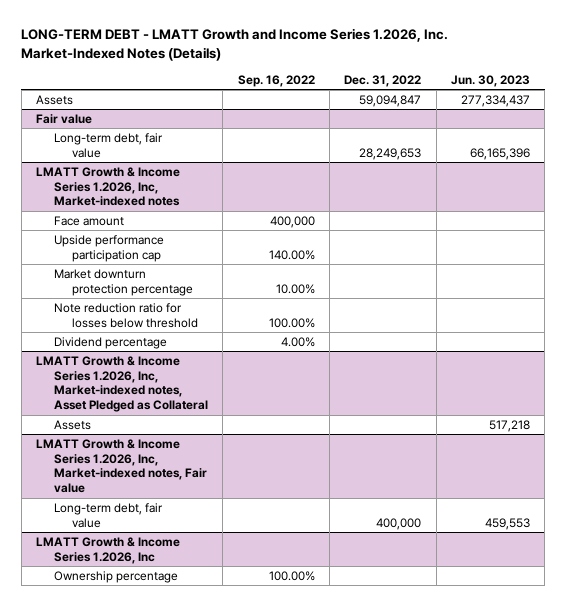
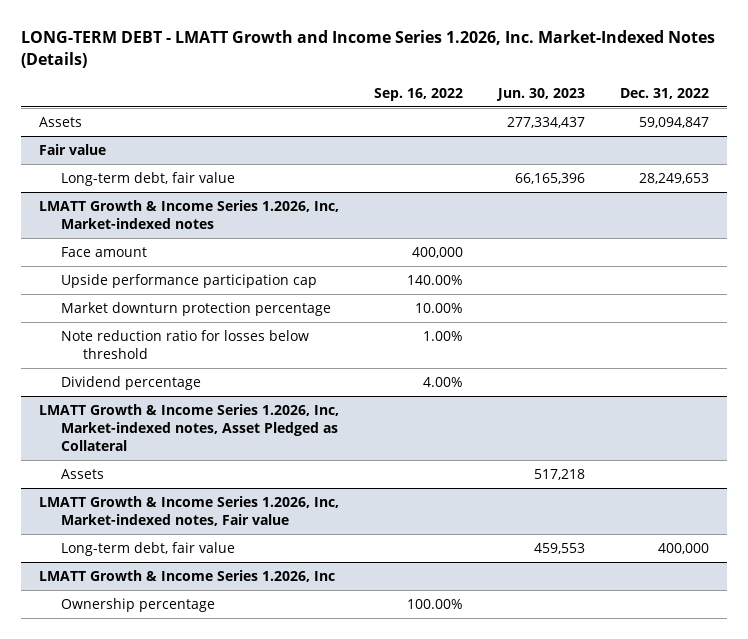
[268,317,315,328] 100.00% -> [422,331,463,342] 1.00%

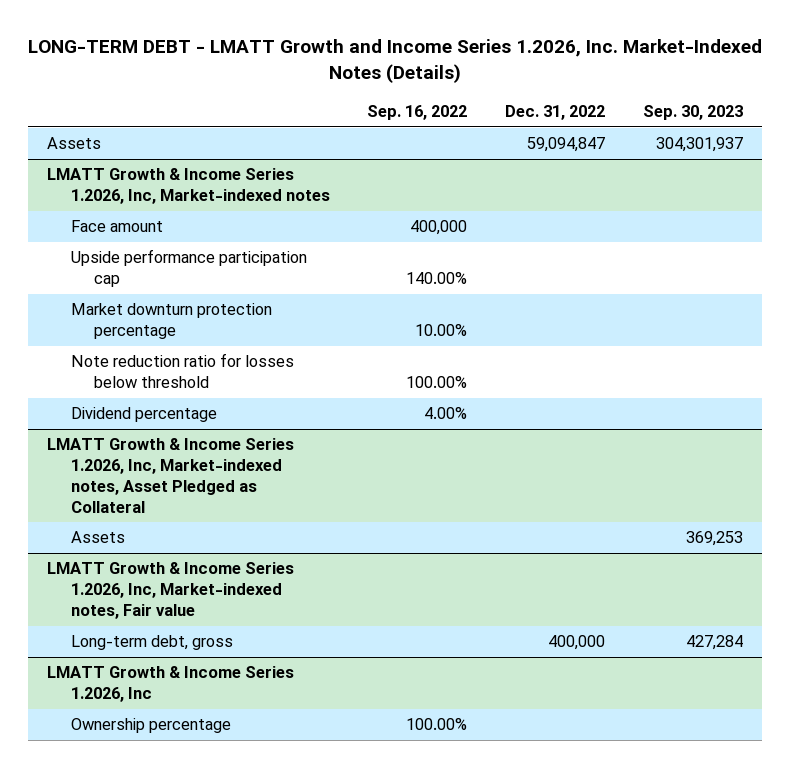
[496,87,586,101] Jun. 30, 2023 -> none
none -> [643,105,744,121] Sep. 30, 2023
[38,144,106,156] Fair value -> none
[61,172,236,187] Long-term debt, fair value -> none
[422,331,463,342] 1.00% -> [406,376,468,389] 100.00%
[61,542,236,557] Long-term debt, fair value -> [70,635,233,651] Long-term debt, gross

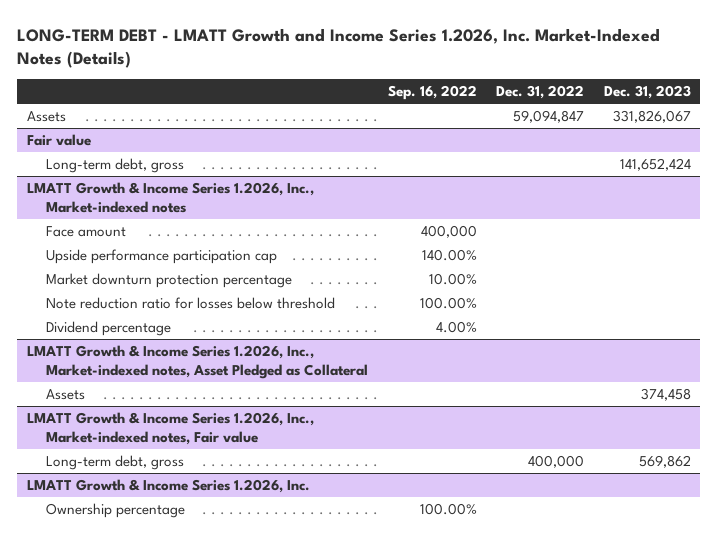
[643,105,744,121] Sep. 30, 2023 -> none
none -> [603,85,691,100] Dec. 31, 2023
none -> [26,133,91,146] Fair value
none -> [46,157,185,173] Long-term debt, gross
[46,168,330,205] LMATT Growth & Income Series 1.2026, Inc, Market-indexed notes -> [26,181,314,213] LMATT Growth & Income Series 1.2026, Inc., Market-indexed notes
[46,438,294,513] LMATT Growth & Income Series 1.2026, Inc, Market-indexed notes, Asset Pledged as Collateral -> [26,344,369,379] LMATT Growth & Income Series 1.2026, Inc., Market-indexed notes, Asset Pledged as Collateral
[46,562,294,620] LMATT Growth & Income Series 1.2026, Inc, Market-indexed notes, Fair value -> [26,411,314,445] LMATT Growth & Income Series 1.2026, Inc., Market-indexed notes, Fair value
[46,666,294,703] LMATT Growth & Income Series 1.2026, Inc -> [26,478,310,493] LMATT Growth & Income Series 1.2026, Inc.

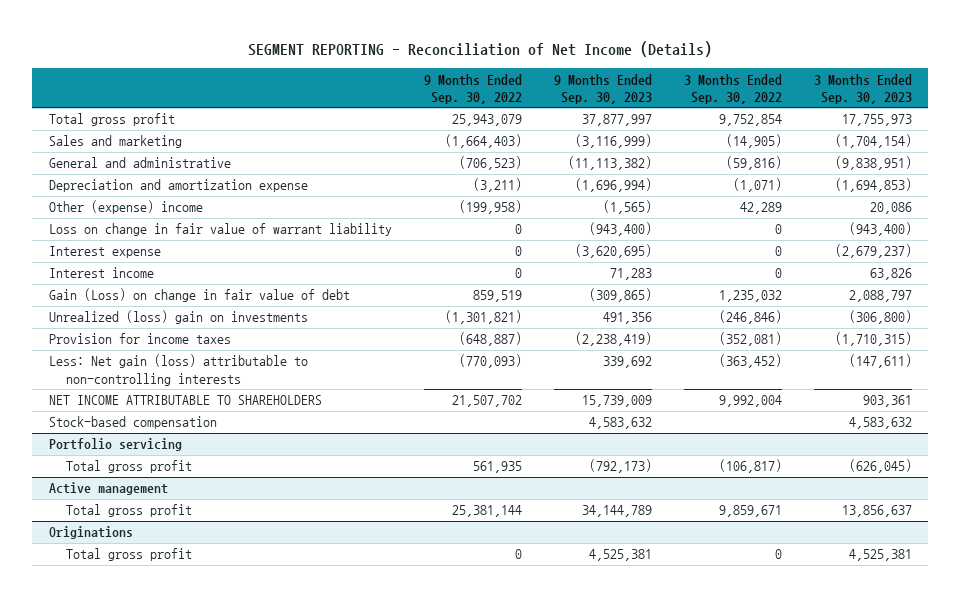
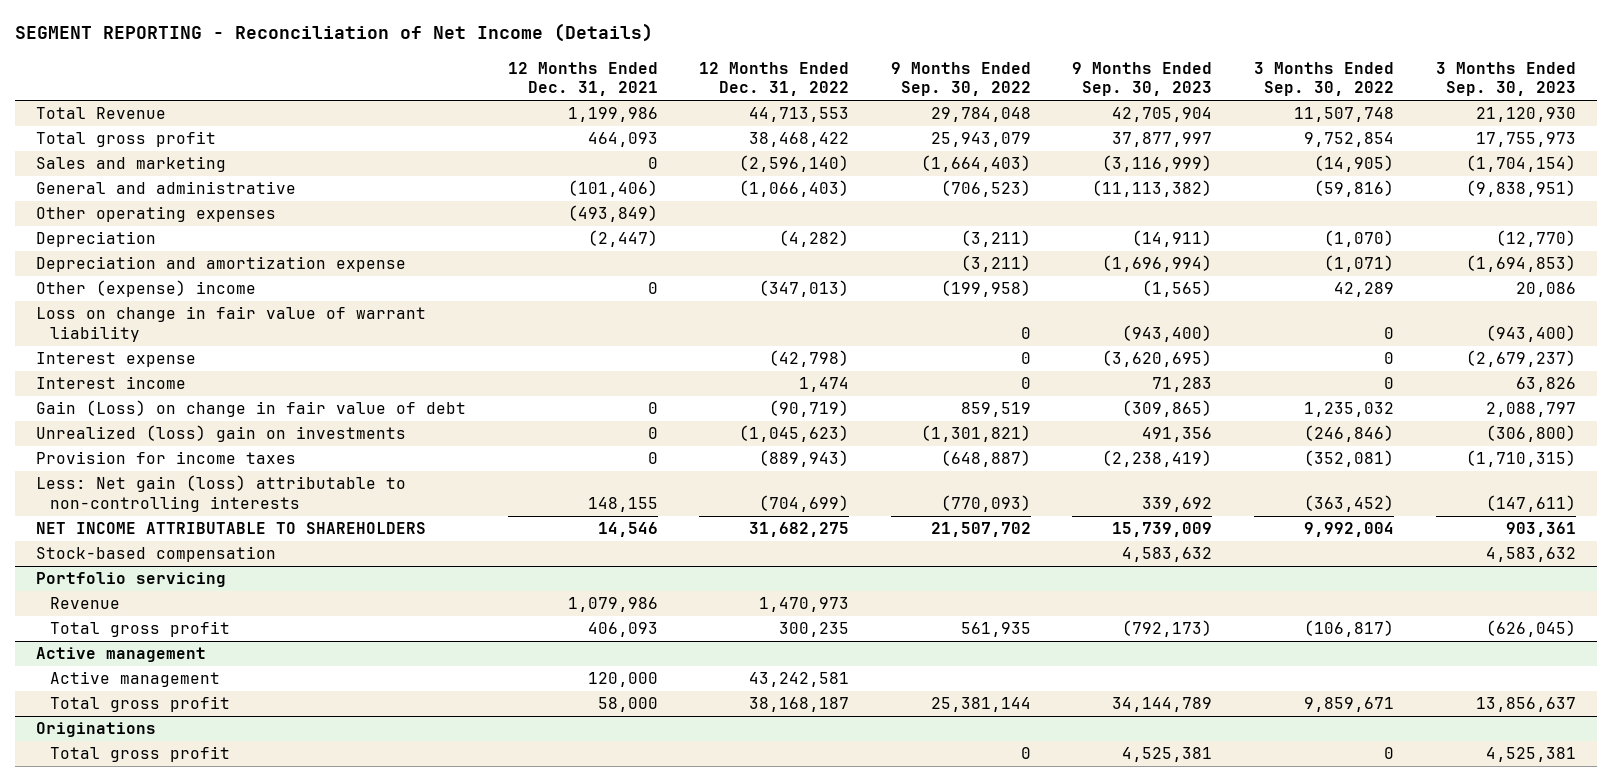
none -> [507,61,658,97] 12 Months Ended Dec. 31, 2021
none -> [699,61,850,97] 12 Months Ended Dec. 31, 2022
none -> [35,107,166,120] Total Revenue
none -> [35,206,276,223] Other operating expenses
none -> [35,231,156,248] Depreciation
none -> [49,597,120,610] Revenue
none -> [49,671,220,688] Active management

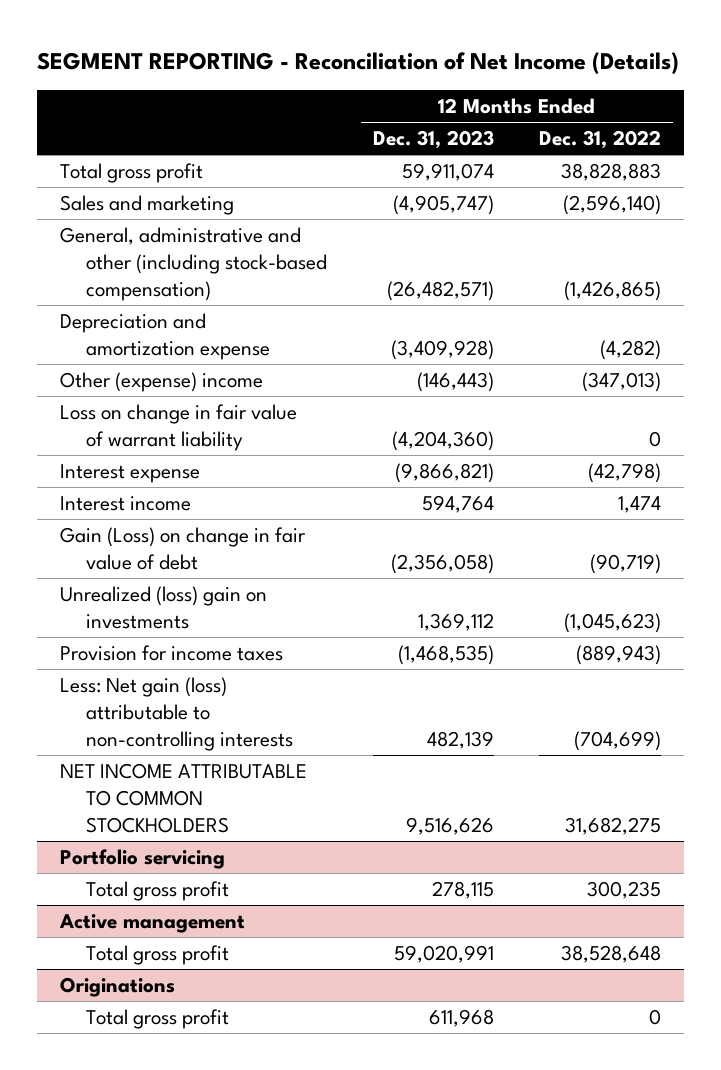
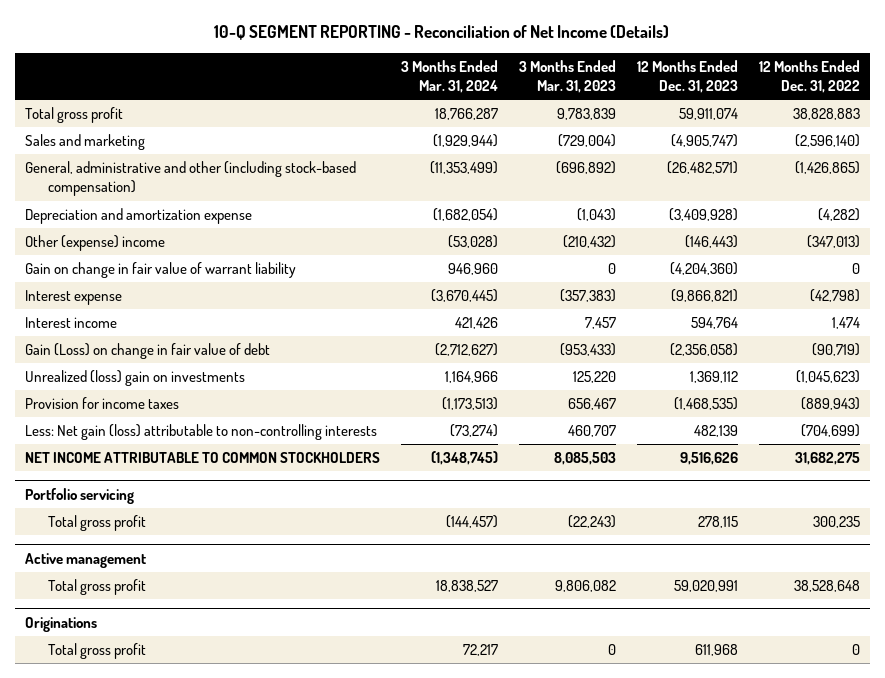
[36,52,679,75] SEGMENT REPORTING - Reconciliation of Net Income (Details) -> [214,24,670,40] 10-Q SEGMENT REPORTING - Reconciliation of Net Income (Details)
none -> [400,59,498,94] 3 Months Ended Mar. 31, 2024
none -> [518,59,616,94] 3 Months Ended Mar. 31, 2023
[59,404,297,451] Loss on change in fair value of warrant liability -> [25,262,297,279] Gain on change in fair value of warrant liability

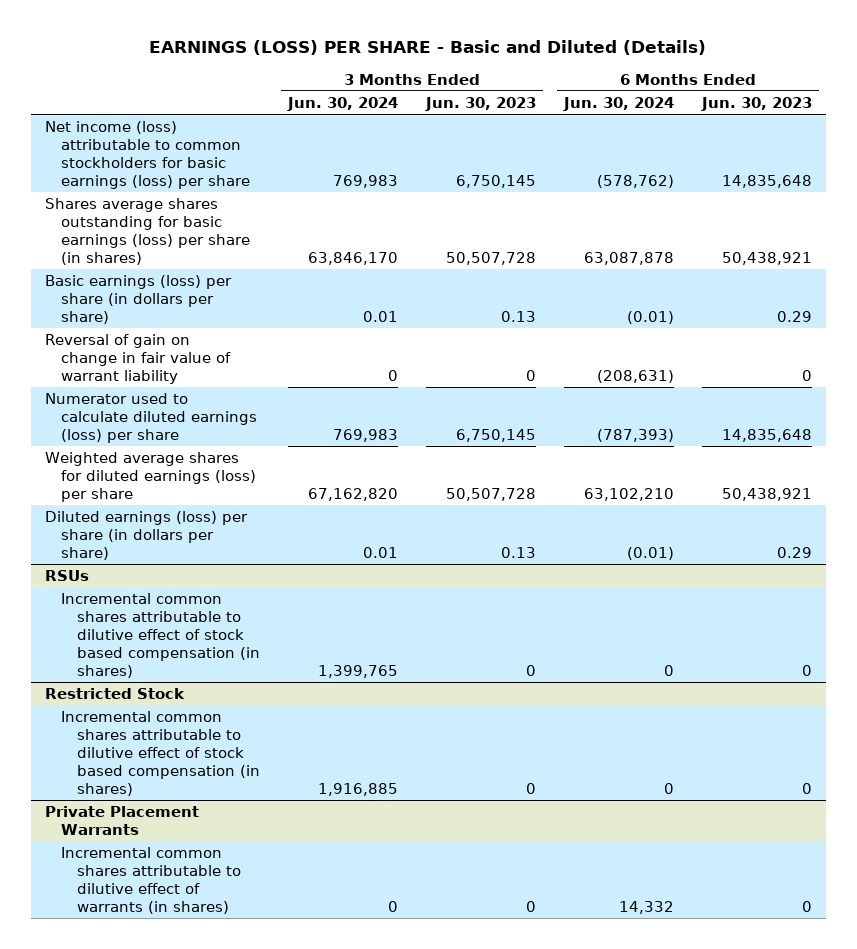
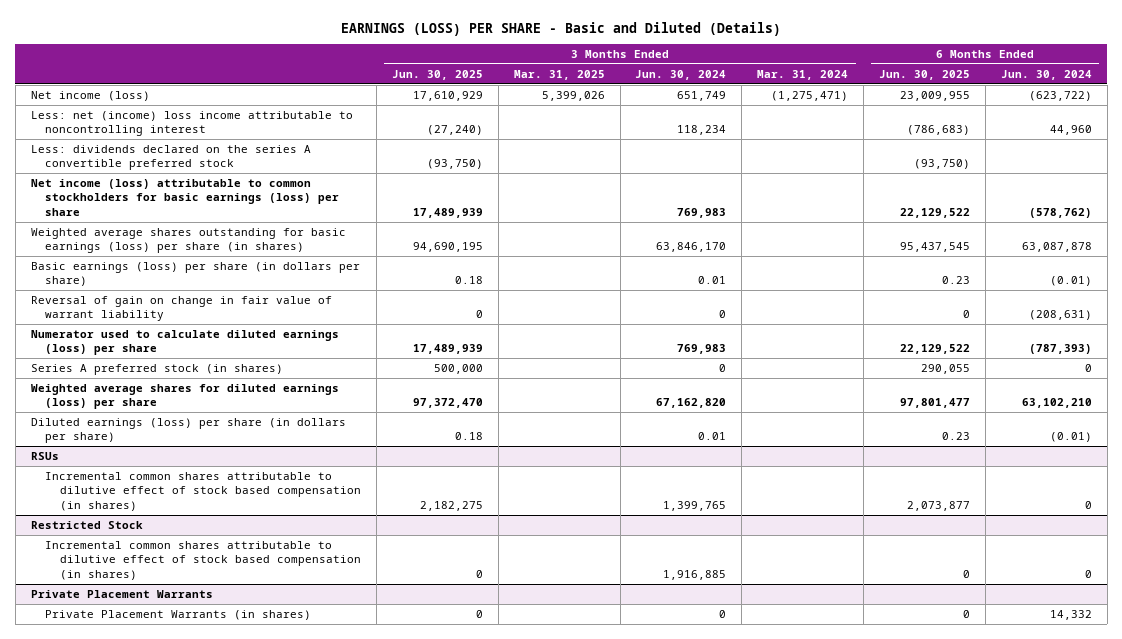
[425,96,537,111] Jun. 30, 2023 -> none
[700,96,812,111] Jun. 30, 2023 -> none
none -> [391,69,483,80] Jun. 30, 2025
none -> [513,69,605,80] Mar. 31, 2025
none -> [757,69,849,80] Mar. 31, 2024
none -> [878,69,970,80] Jun. 30, 2025
none -> [30,91,150,102] Net income (loss)
none -> [30,111,353,137] Less: net (income) loss income attributable to noncontrolling interest
none -> [30,145,311,171] Less: dividends declared on the series A convertible preferred stock
[44,197,251,265] Shares average shares outstanding for basic earnings (loss) per share (in shares) -> [30,228,346,254] Weighted average shares outstanding for basic earnings (loss) per share (in shares)
none -> [30,364,283,376] Series A preferred stock (in shares)
[61,846,242,914] Incremental common shares attributable to dilutive effect of warrants (in shares) -> [45,610,312,621] Private Placement Warrants (in shares)

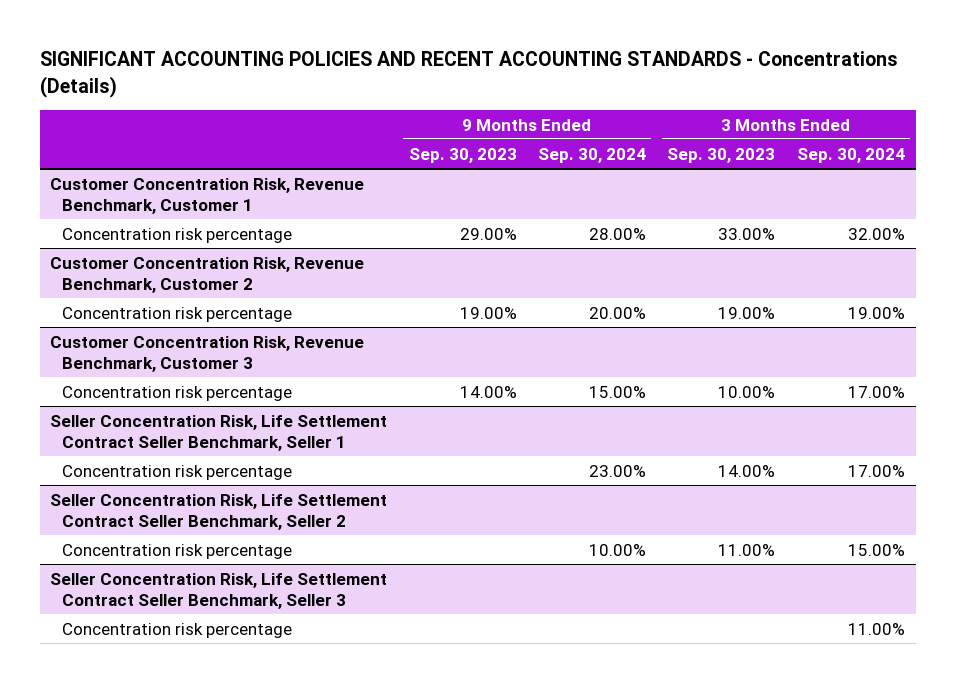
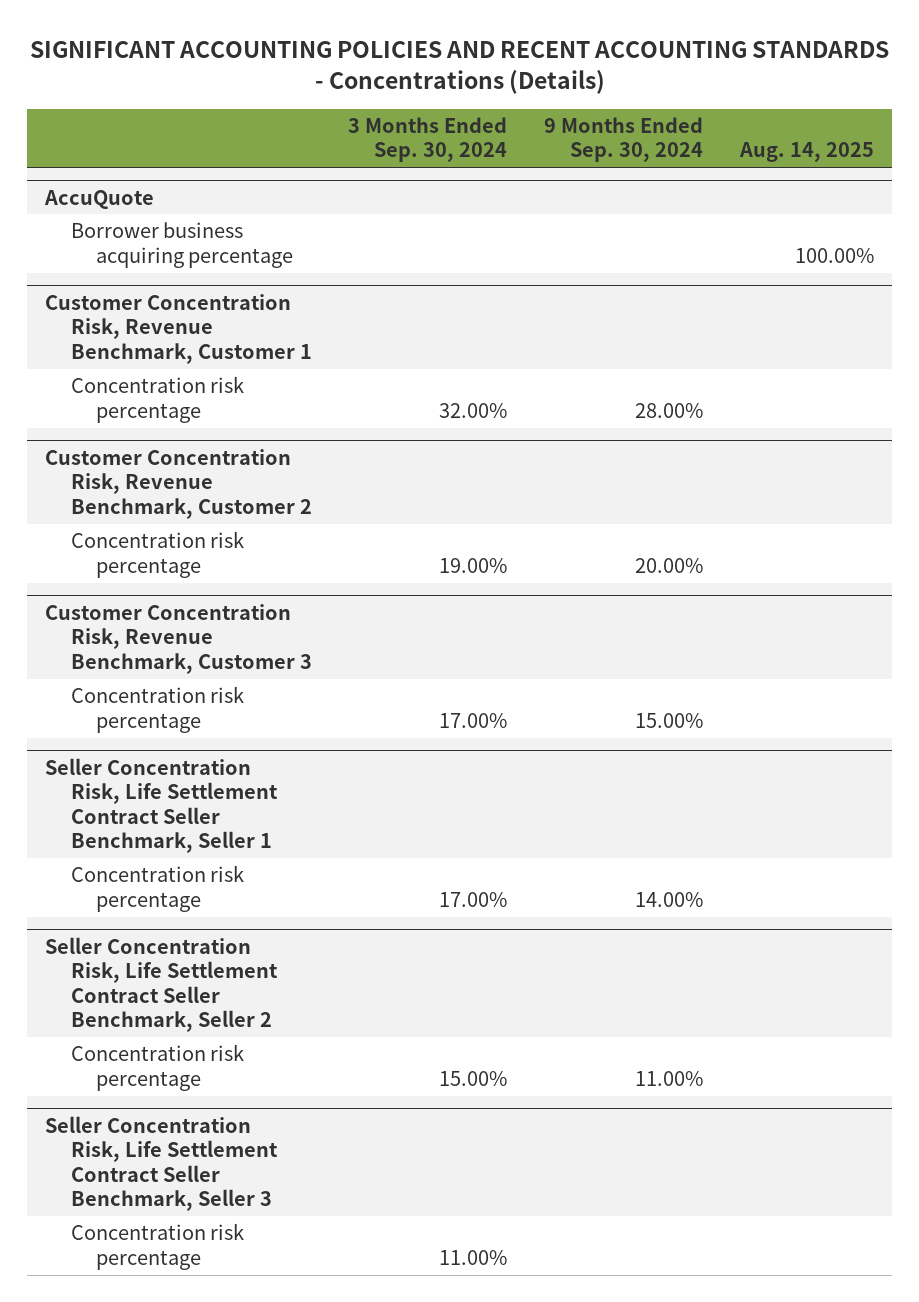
[408,147,517,163] Sep. 30, 2023 -> none
[667,147,776,163] Sep. 30, 2023 -> none
none -> [738,142,874,163] Aug. 14, 2025
none -> [44,189,155,209] AccuQuote
none -> [70,222,293,268] Borrower business acquiring percentage
[589,464,647,477] 23.00% -> [634,891,703,907] 14.00%
[589,543,647,556] 10.00% -> [634,1070,703,1086] 11.00%

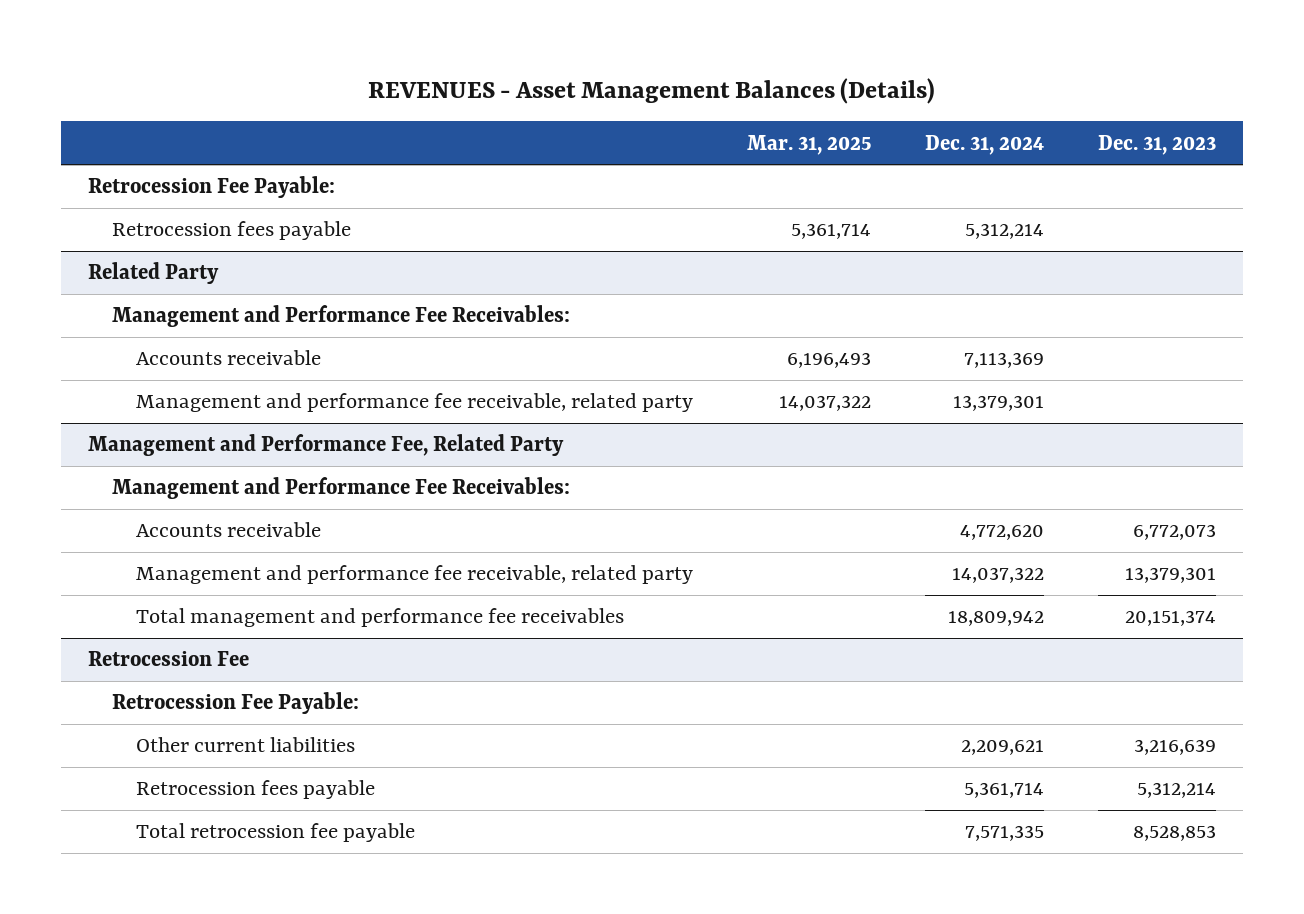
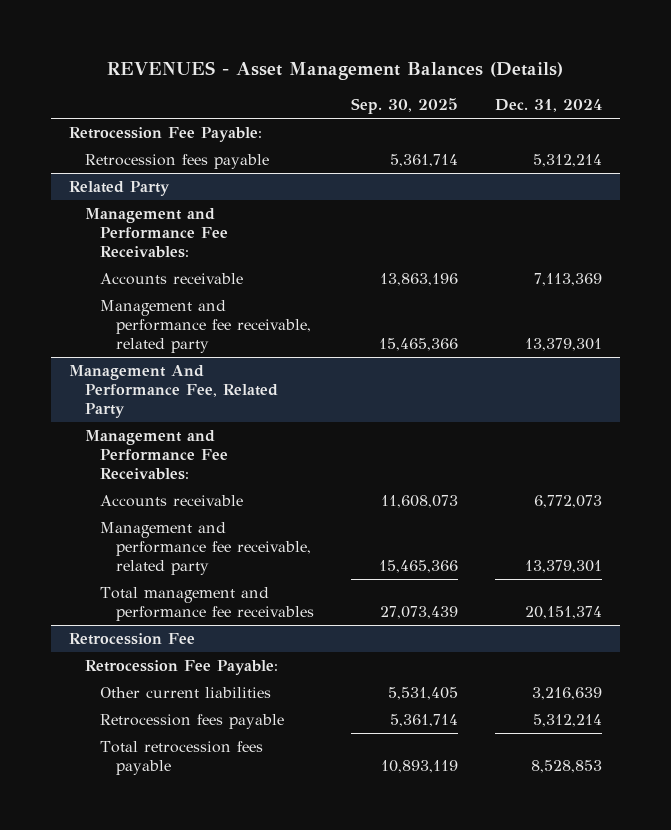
[747,134,872,155] Mar. 31, 2025 -> none
[1098,134,1217,155] Dec. 31, 2023 -> none
none -> [350,98,458,115] Sep. 30, 2025
[87,434,564,457] Management and Performance Fee, Related Party -> [69,365,278,418] Management And Performance Fee, Related Party
[960,525,1045,541] 4,772,620 -> [533,495,602,509] 6,772,073
[952,567,1045,584] 14,037,322 -> [524,559,602,573] 13,379,301
[948,611,1045,627] 18,809,942 -> [524,605,602,619] 20,151,374
[961,740,1045,756] 2,209,621 -> [531,687,602,701] 3,216,639
[964,782,1045,799] 5,361,714 -> [532,714,602,728] 5,312,214
[136,823,416,843] Total retrocession fee payable -> [100,741,264,775] Total retrocession fees payable
[965,825,1045,842] 7,571,335 -> [530,759,602,773] 8,528,853

